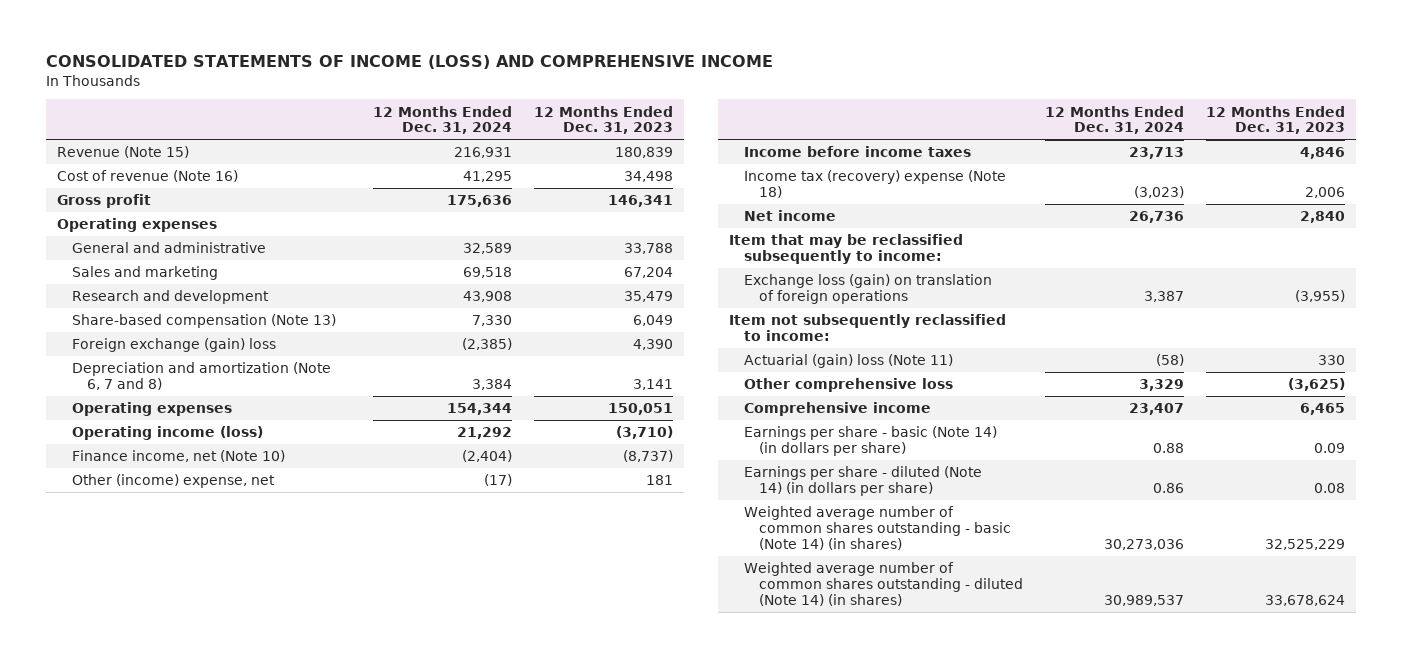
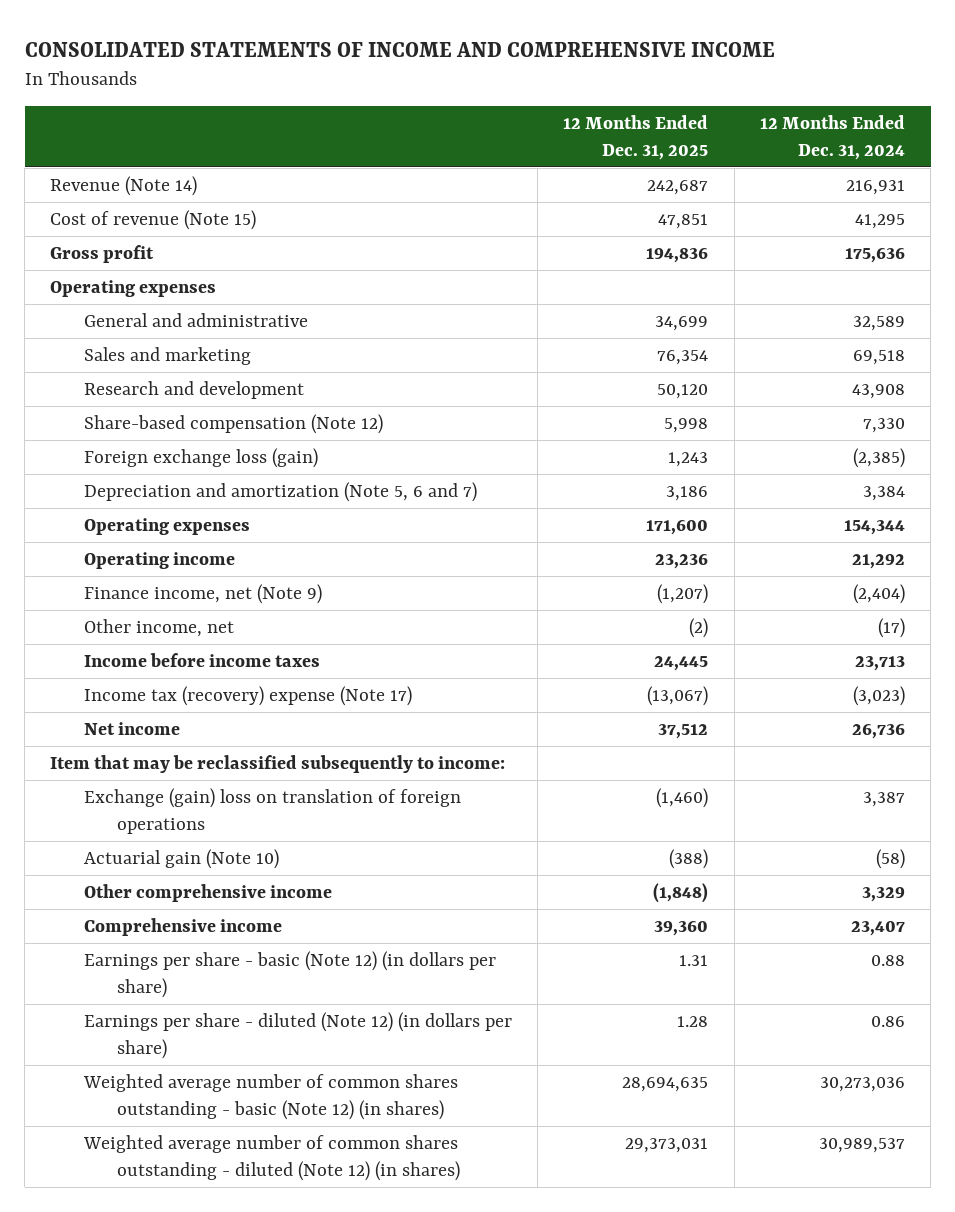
[46,55,774,70] CONSOLIDATED STATEMENTS OF INCOME (LOSS) AND COMPREHENSIVE INCOME -> [24,41,775,57] CONSOLIDATED STATEMENTS OF INCOME AND COMPREHENSIVE INCOME
[533,105,673,135] 12 Months Ended Dec. 31, 2023 -> none
none -> [563,114,709,160] 12 Months Ended Dec. 31, 2025
[57,146,190,159] Revenue (Note 15) -> [50,175,198,196] Revenue (Note 14)
[57,170,239,183] Cost of revenue (Note 16) -> [50,209,257,230] Cost of revenue (Note 15)
[72,314,337,329] Share-based compensation (Note 13) -> [83,413,383,434] Share-based compensation (Note 12)
[72,338,277,353] Foreign exchange (gain) loss -> [83,447,318,468] Foreign exchange loss (gain)
[72,362,332,390] Depreciation and amortization (Note 6, 7 and 8) -> [83,481,477,502] Depreciation and amortization (Note 5, 6 and 7)
[72,426,264,441] Operating income (loss) -> [83,551,235,569] Operating income
[72,450,286,463] Finance income, net (Note 10) -> [83,583,322,604] Finance income, net (Note 9)
[72,474,276,489] Other (income) expense, net -> [83,618,234,637] Other income, net
[743,170,1006,198] Income tax (recovery) expense (Note 18) -> [83,685,412,706] Income tax (recovery) expense (Note 17)
[728,314,1006,341] Item not subsequently reclassified to income: -> none
[743,274,992,304] Exchange loss (gain) on translation of foreign operations -> [83,787,461,834] Exchange (gain) loss on translation of foreign operations
[743,354,953,369] Actuarial (gain) loss (Note 11) -> [83,848,279,869] Actuarial gain (Note 10)
[743,378,953,393] Other comprehensive loss -> [83,883,332,902] Other comprehensive income
[743,426,997,456] Earnings per share - basic (Note 14) (in dollars per share) -> [83,950,496,998] Earnings per share - basic (Note 12) (in dollars per share)
[743,466,982,496] Earnings per share - diluted (Note 14) (in dollars per share) -> [83,1011,512,1059] Earnings per share - diluted (Note 12) (in dollars per share)
[743,506,1011,550] Weighted average number of common shares outstanding - basic (Note 14) (in shares) -> [82,1073,458,1120] Weighted average number of common shares outstanding - basic (Note 12) (in shares)
[743,562,1023,606] Weighted average number of common shares outstanding - diluted (Note 14) (in shares) -> [82,1134,461,1181] Weighted average number of common shares outstanding - diluted (Note 12) (in shares)

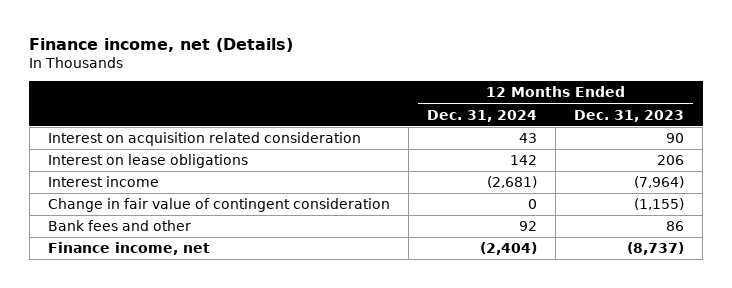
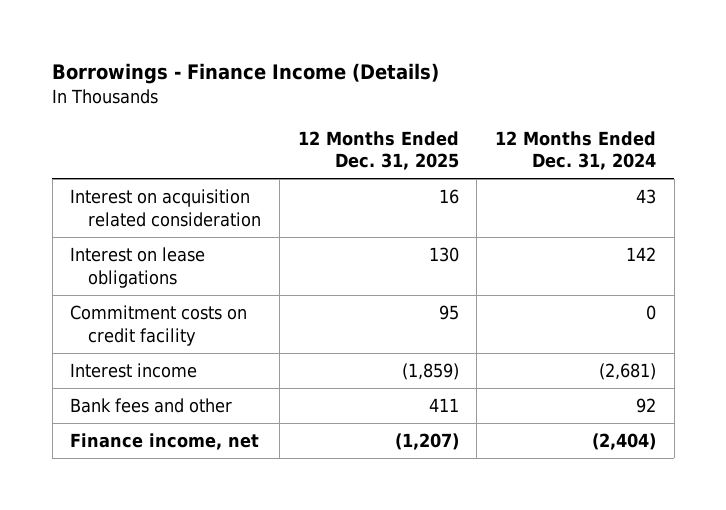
[29,37,294,52] Finance income, net (Details) -> [52,63,440,85] Borrowings - Finance Income (Details)
[574,109,685,122] Dec. 31, 2023 -> none
none -> [297,130,459,171] 12 Months Ended Dec. 31, 2025
none -> [70,305,248,346] Commitment costs on credit facility
[47,197,390,212] Change in fair value of contingent consideration -> none

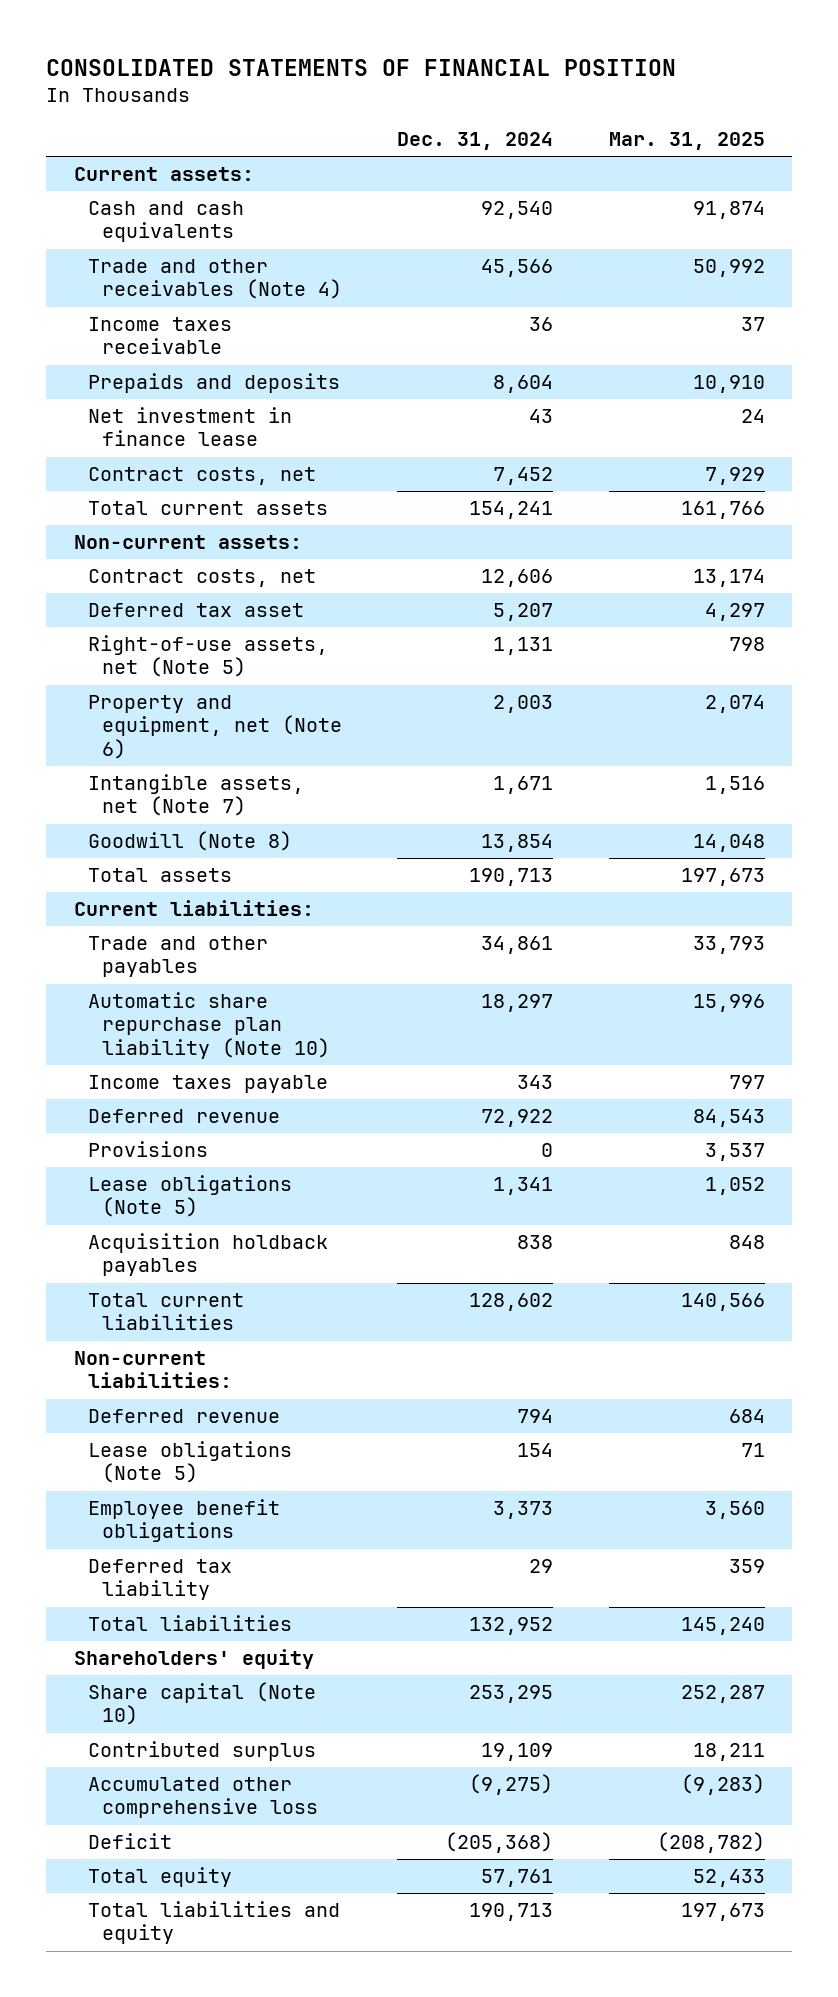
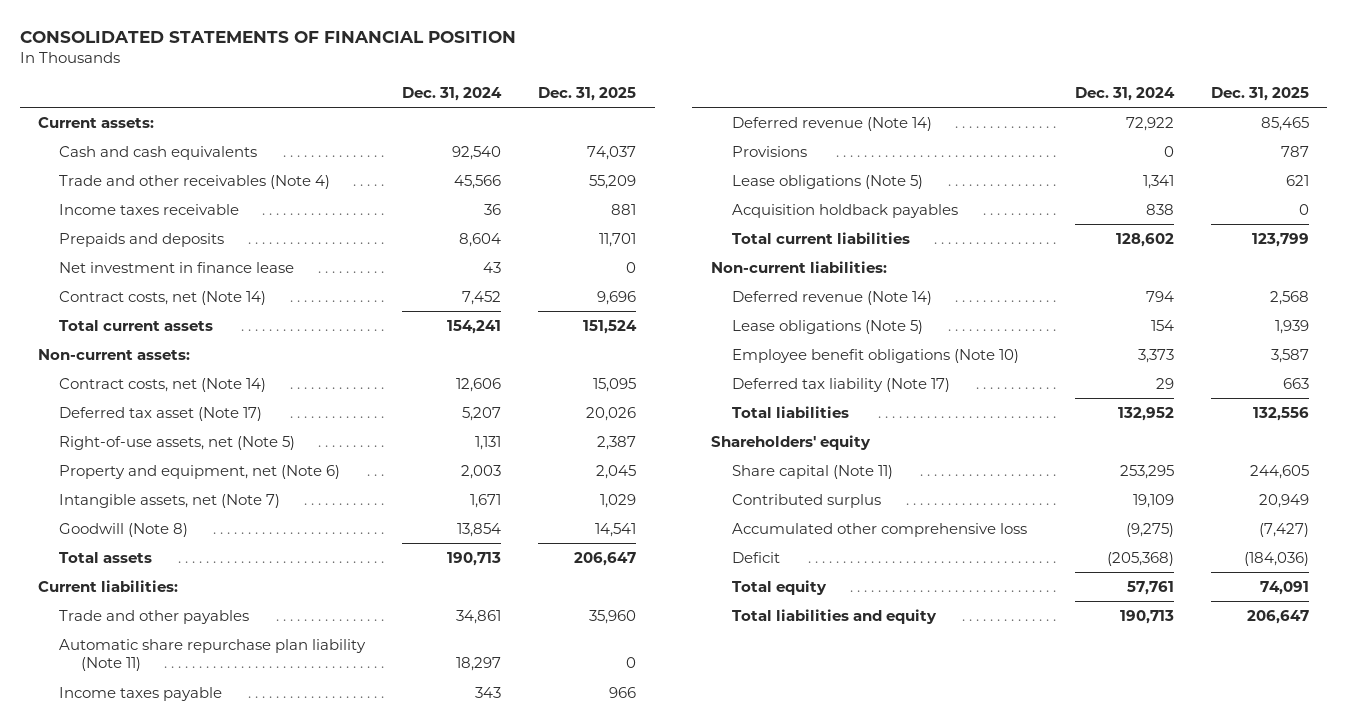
[608,132,765,151] Mar. 31, 2025 -> none
none -> [538,86,637,101] Dec. 31, 2025
[87,467,316,486] Contract costs, net -> [59,290,267,305] Contract costs, net (Note 14)
[87,569,316,588] Contract costs, net -> [59,377,267,392] Contract costs, net (Note 14)
[87,603,304,618] Deferred tax asset -> [59,406,263,421] Deferred tax asset (Note 17)
[87,992,330,1059] Automatic share repurchase plan liability (Note 10) -> [59,638,367,672] Automatic share repurchase plan liability (Note 11)
[87,1109,280,1124] Deferred revenue -> [731,116,932,131] Deferred revenue (Note 14)
[87,1409,280,1424] Deferred revenue -> [731,290,932,305] Deferred revenue (Note 14)
[87,1499,280,1543] Employee benefit obligations -> [731,348,1019,363] Employee benefit obligations (Note 10)
[87,1559,232,1601] Deferred tax liability -> [731,377,950,392] Deferred tax liability (Note 17)
[87,1682,316,1726] Share capital (Note 10) -> [731,464,893,479] Share capital (Note 11)

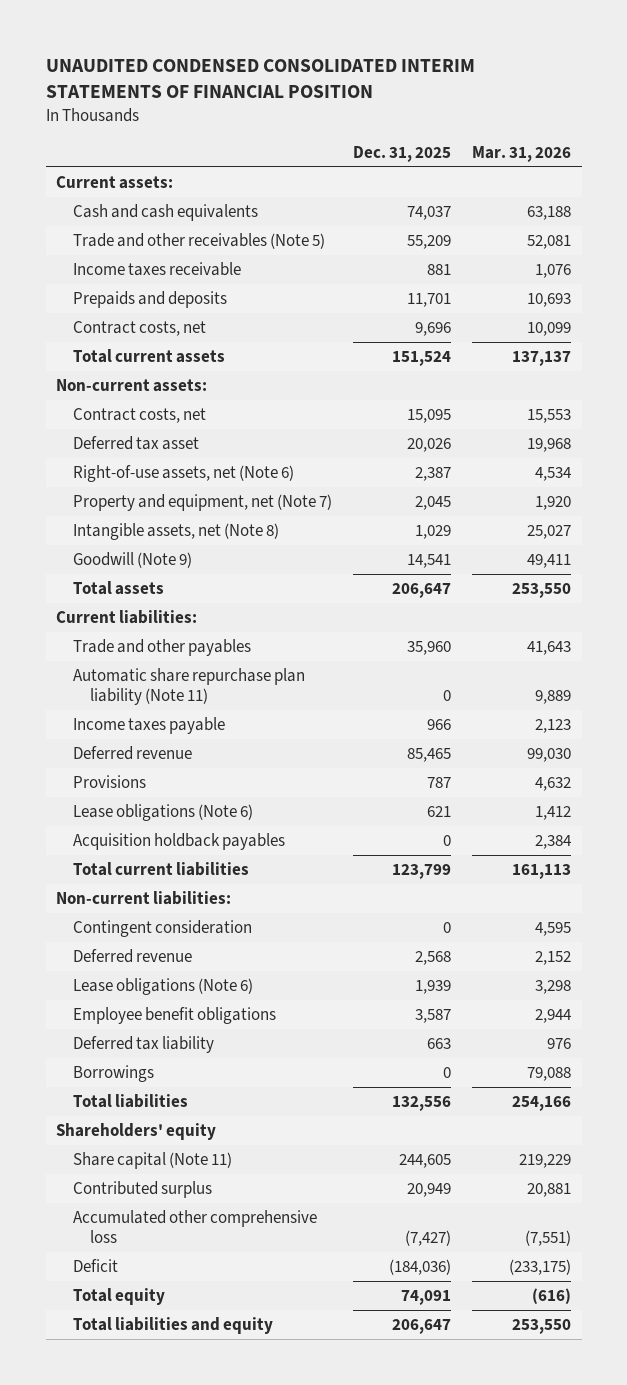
[19,30,516,43] CONSOLIDATED STATEMENTS OF FINANCIAL POSITION -> [45,58,475,99] UNAUDITED CONDENSED CONSOLIDATED INTERIM STATEMENTS OF FINANCIAL POSITION
[402,86,503,101] Dec. 31, 2024 -> none
none -> [472,145,572,162] Mar. 31, 2026
[59,174,331,189] Trade and other receivables (Note 4) -> [73,232,326,249] Trade and other receivables (Note 5)
[59,261,295,273] Net investment in finance lease -> none
[59,290,267,305] Contract costs, net (Note 14) -> [73,320,207,336] Contract costs, net
[59,377,267,392] Contract costs, net (Note 14) -> [73,407,207,423] Contract costs, net
[59,406,263,421] Deferred tax asset (Note 17) -> [73,435,200,450] Deferred tax asset
[59,435,296,450] Right-of-use assets, net (Note 5) -> [73,464,295,482] Right-of-use assets, net (Note 6)
[59,464,341,479] Property and equipment, net (Note 6) -> [73,493,333,511] Property and equipment, net (Note 7)
[59,493,281,508] Intangible assets, net (Note 7) -> [73,522,280,540] Intangible assets, net (Note 8)
[59,522,189,537] Goodwill (Note 8) -> [73,551,193,568] Goodwill (Note 9)
[731,116,932,131] Deferred revenue (Note 14) -> [73,745,193,760] Deferred revenue
[731,174,923,189] Lease obligations (Note 5) -> [73,803,254,821] Lease obligations (Note 6)
none -> [73,919,253,937] Contingent consideration
[731,290,932,305] Deferred revenue (Note 14) -> [73,948,193,963] Deferred revenue
[731,319,923,334] Lease obligations (Note 5) -> [73,977,254,995] Lease obligations (Note 6)
[731,348,1019,363] Employee benefit obligations (Note 10) -> [73,1006,277,1024] Employee benefit obligations
[731,377,950,392] Deferred tax liability (Note 17) -> [73,1035,215,1053] Deferred tax liability
none -> [73,1064,155,1082] Borrowings

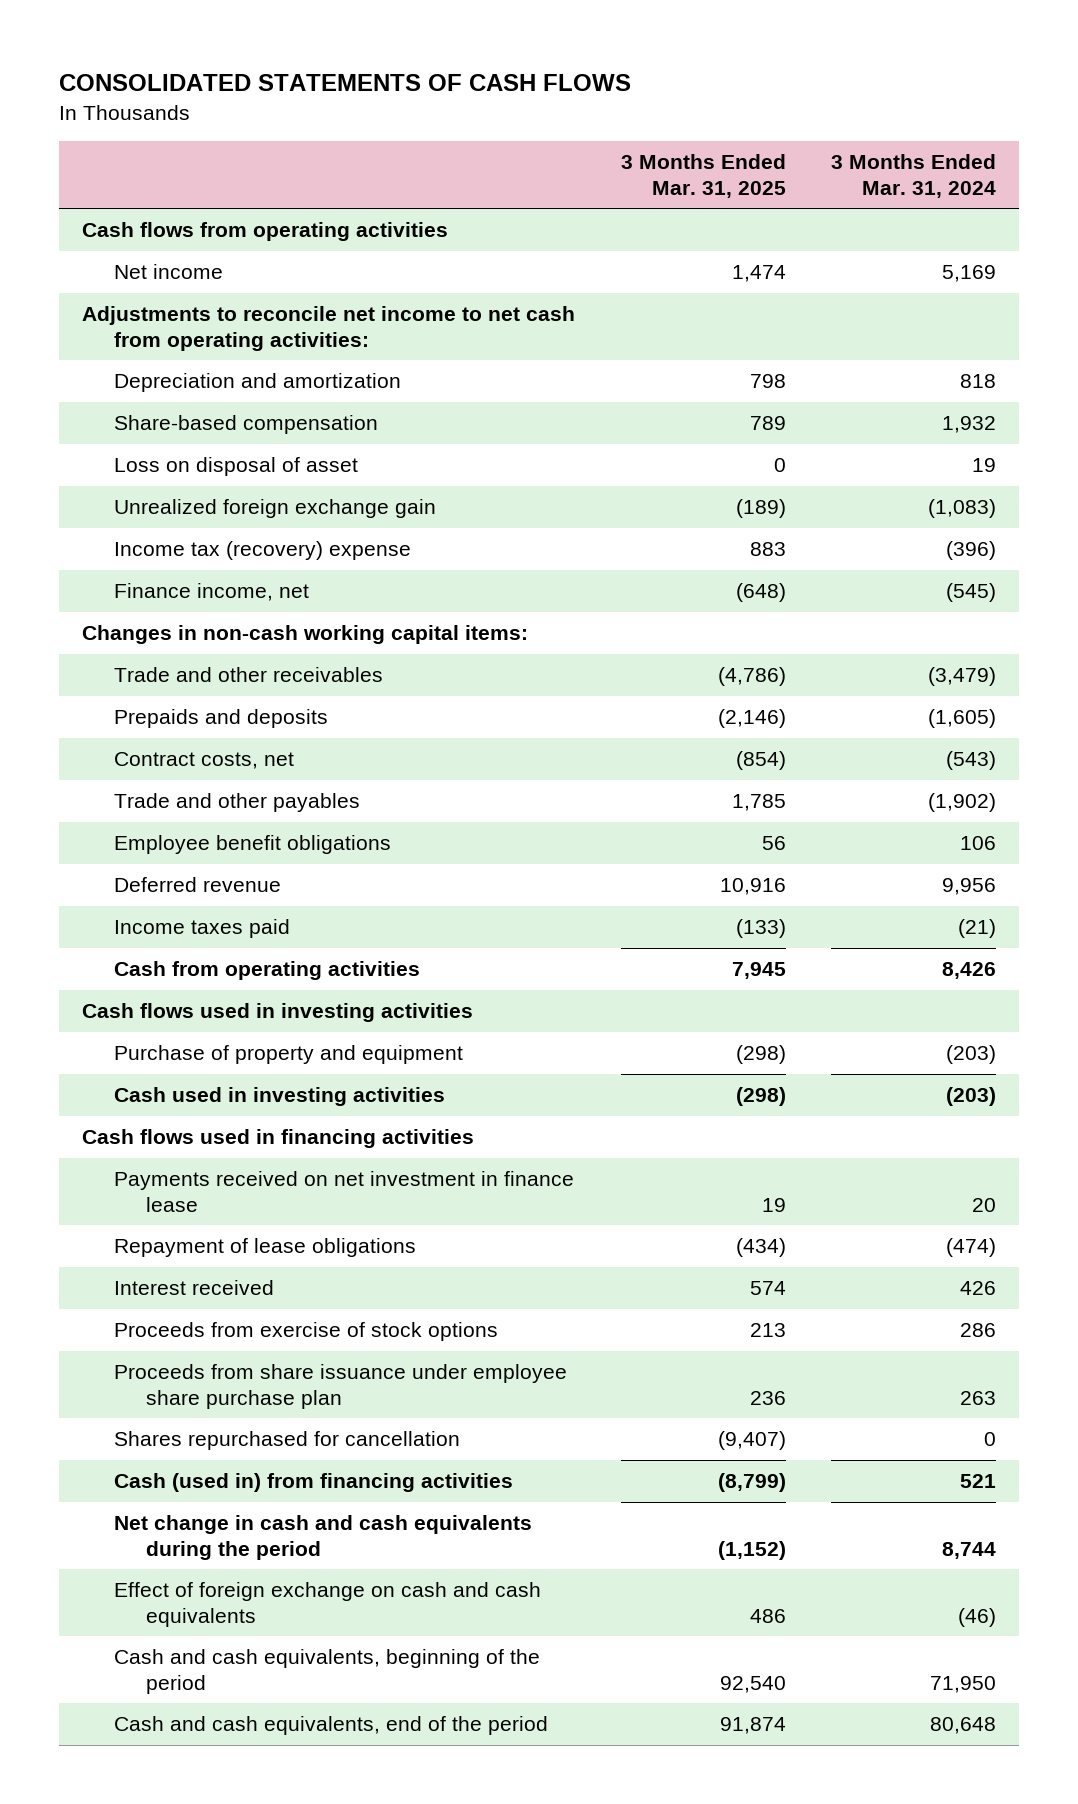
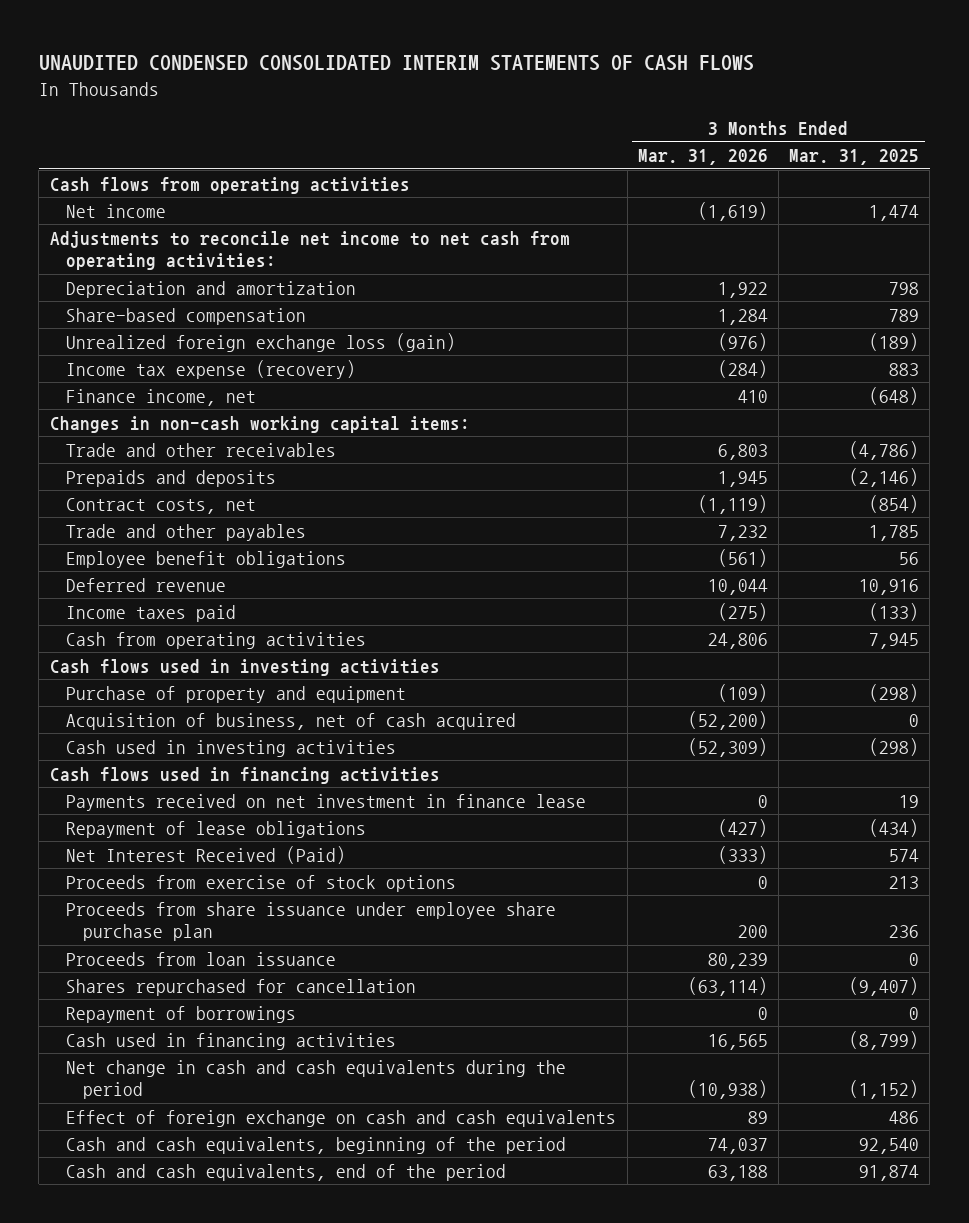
[58,74,631,92] CONSOLIDATED STATEMENTS OF CASH FLOWS -> [38,54,754,71] UNAUDITED CONDENSED CONSOLIDATED INTERIM STATEMENTS OF CASH FLOWS
[831,153,997,198] 3 Months Ended Mar. 31, 2024 -> none
none -> [637,149,768,166] Mar. 31, 2026
[113,457,358,477] Loss on disposal of asset -> none
[113,499,436,519] Unrealized foreign exchange gain -> [66,332,457,352] Unrealized foreign exchange loss (gain)
[113,541,411,561] Income tax (recovery) expense -> [66,359,357,379] Income tax expense (recovery)
none -> [66,712,517,730] Acquisition of business, net of cash acquired
[113,1280,274,1296] Interest received -> [66,845,347,864] Net Interest Received (Paid)
none -> [66,951,337,966] Proceeds from loan issuance
none -> [66,1005,297,1023] Repayment of borrowings
[113,1473,513,1493] Cash (used in) from financing activities -> [66,1032,397,1050] Cash used in financing activities

